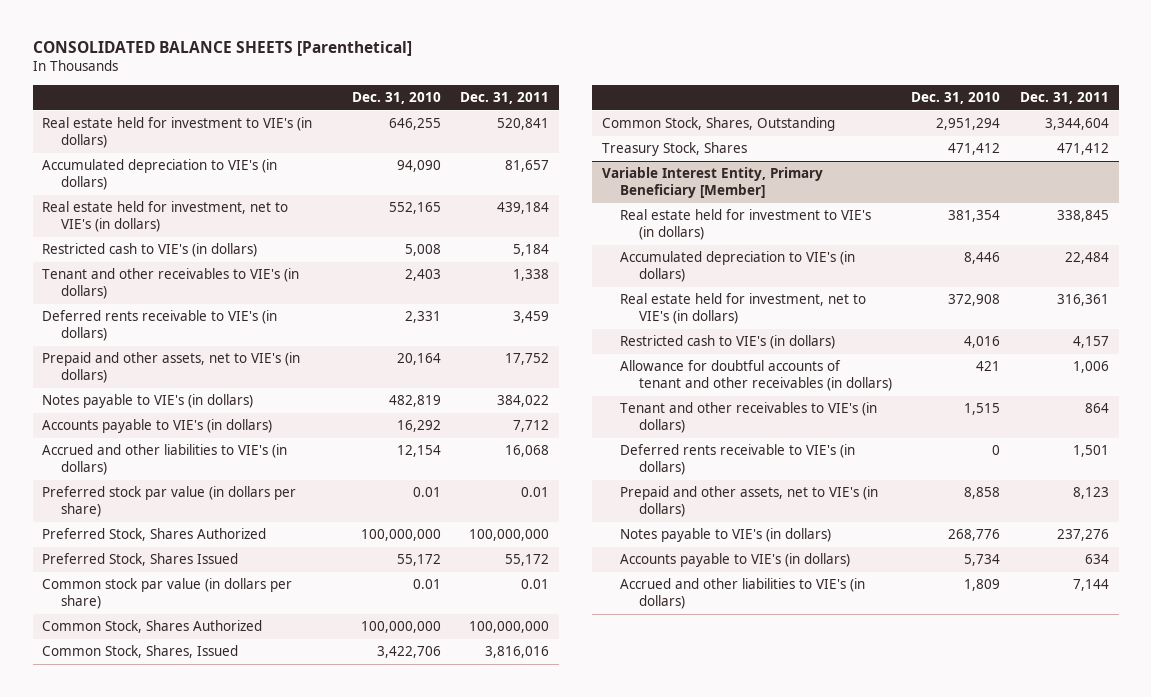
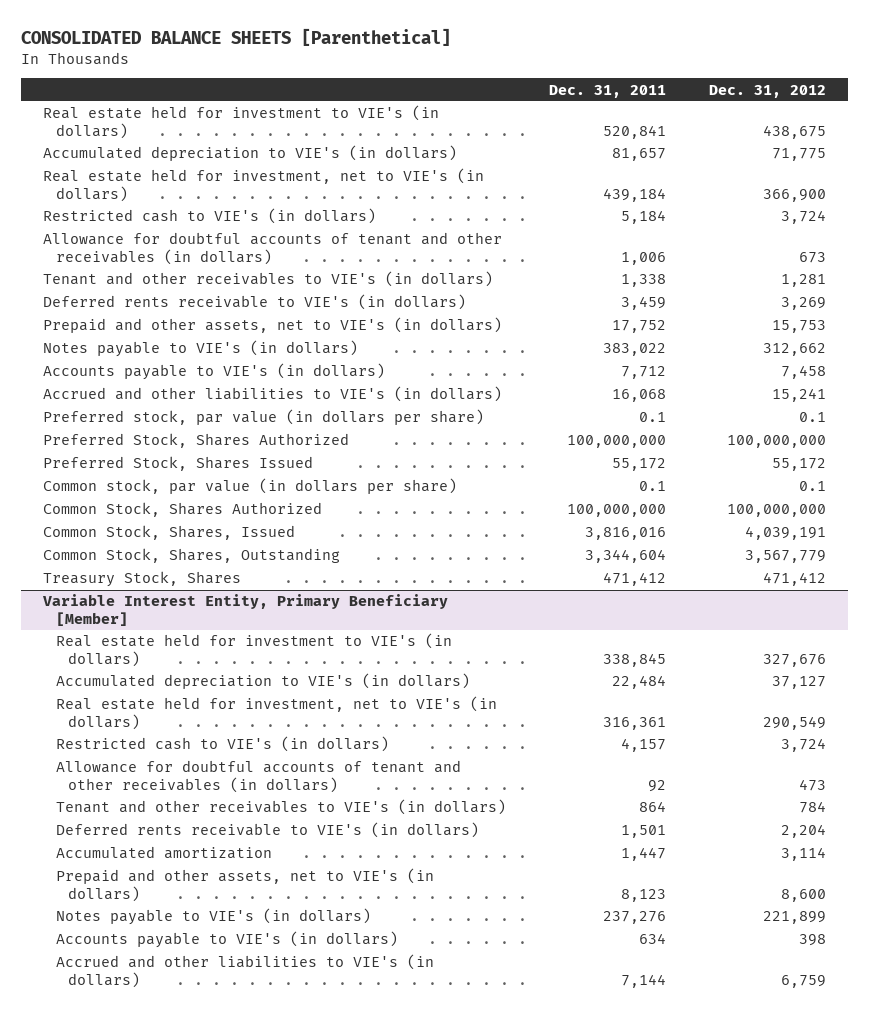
[351,91,441,104] Dec. 31, 2010 -> none
none -> [709,84,827,98] Dec. 31, 2012
none -> [43,232,503,265] Allowance for doubtful accounts of tenant and other receivables (in dollars)
[497,395,550,408] 384,022 -> [603,343,667,357] 383,022
[42,486,297,518] Preferred stock par value (in dollars per share) -> [43,409,485,426] Preferred stock, par value (in dollars per share)
[521,487,550,498] 0.01 -> [639,412,667,423] 0.1
[42,578,293,610] Common stock par value (in dollars per share) -> [43,478,458,495] Common stock, par value (in dollars per share)
[521,579,550,590] 0.01 -> [639,481,667,492] 0.1
[1072,361,1109,374] 1,006 -> [648,779,667,792] 92
none -> [55,846,272,860] Accumulated amortization

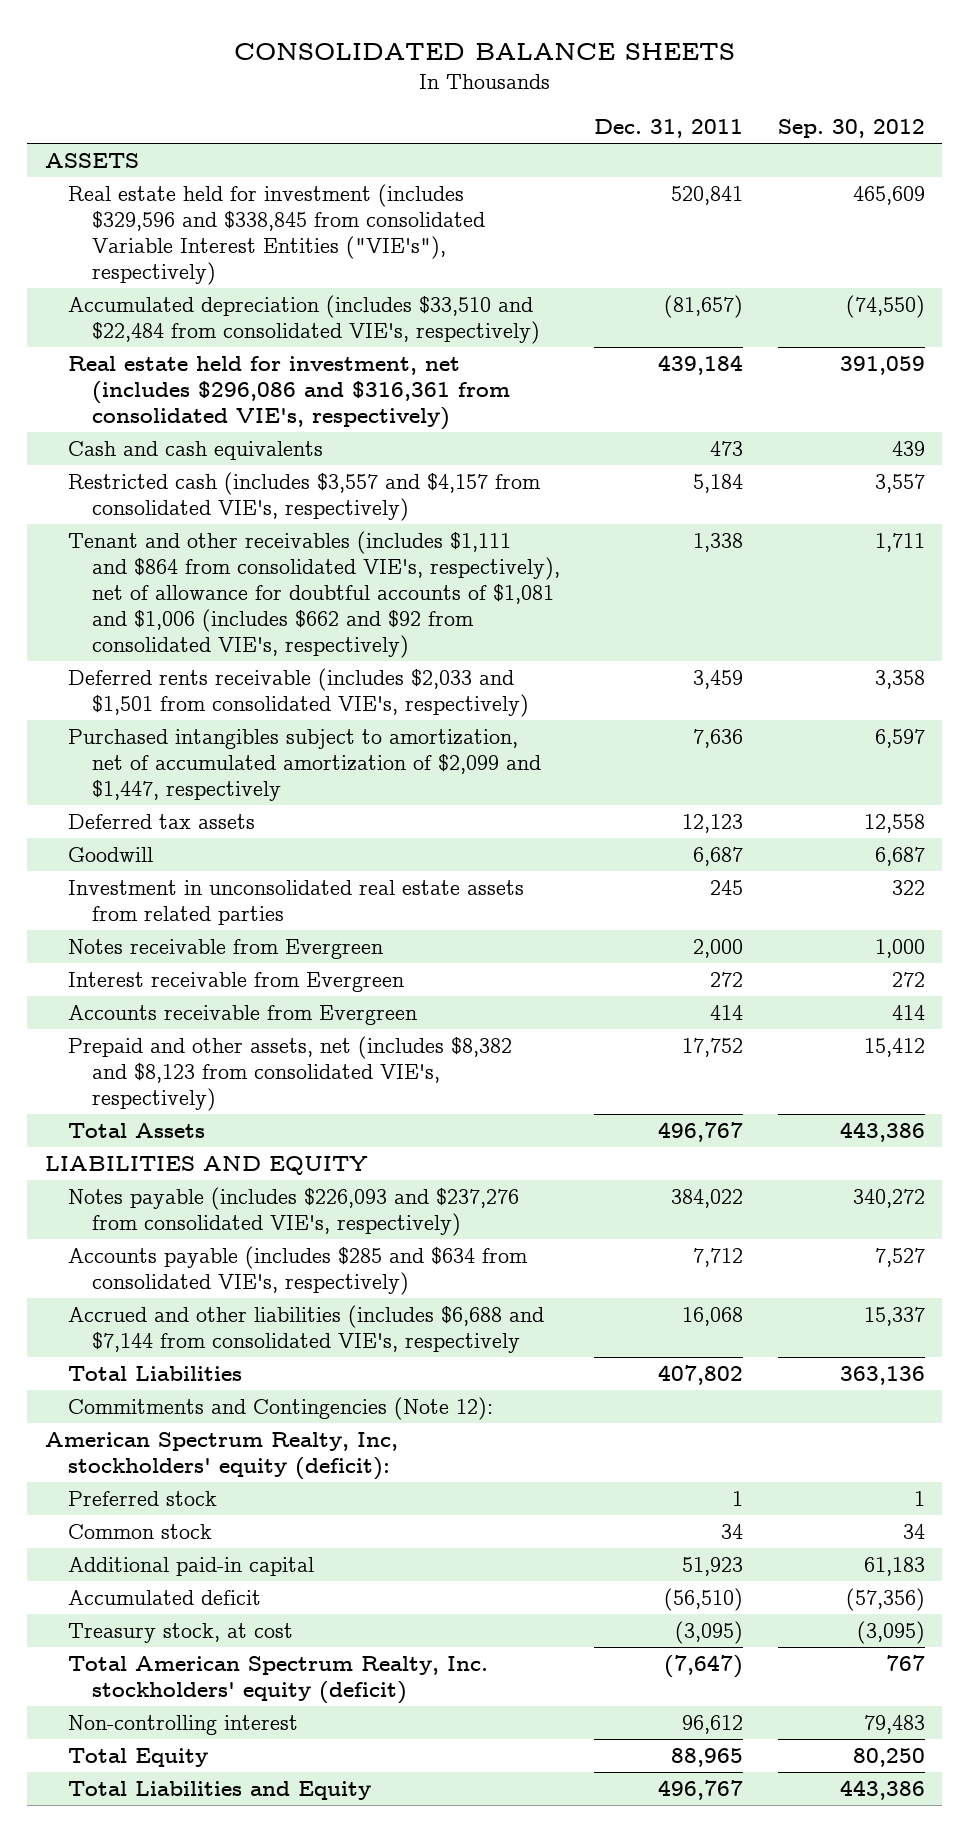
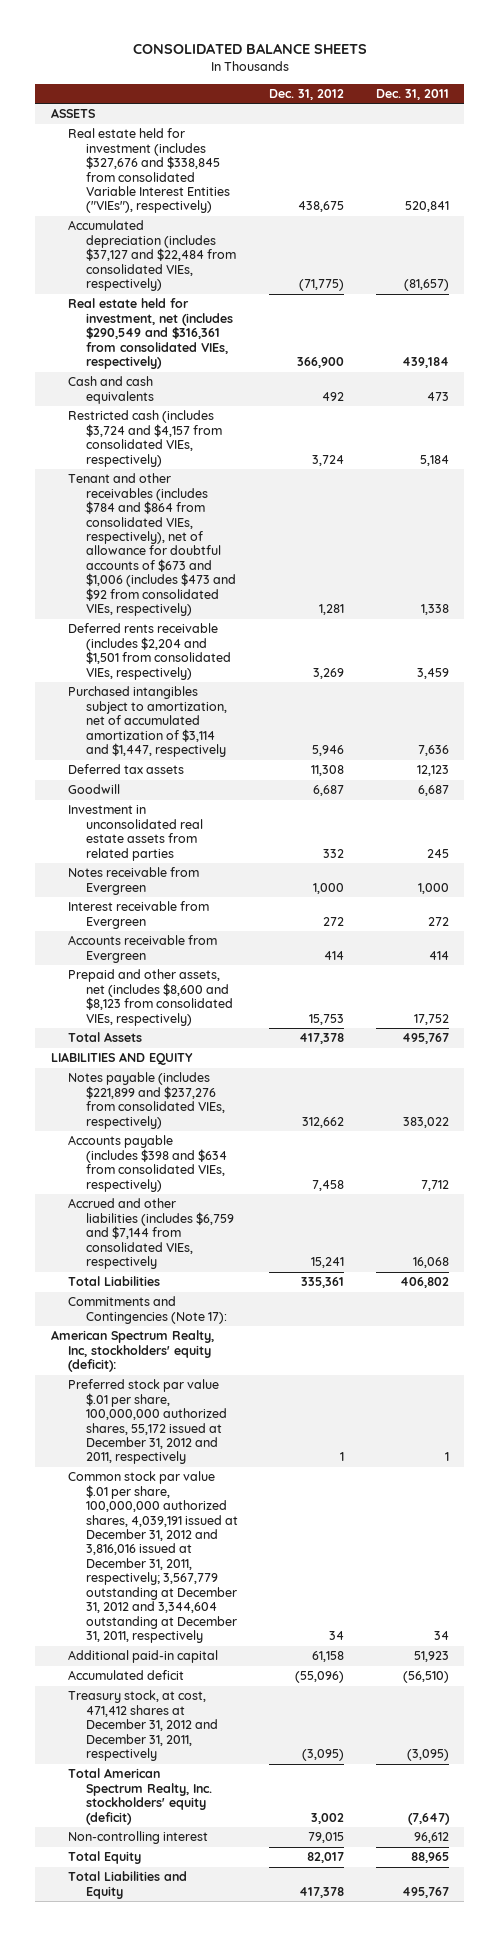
[777,119,925,139] Sep. 30, 2012 -> none
none -> [269,88,345,100] Dec. 31, 2012
[68,183,485,286] Real estate held for investment (includes $329,596 and $338,845 from consolidated Variable Interest Entities ("VIE's"), respectively) -> [68,128,230,214] Real estate held for investment (includes $327,676 and $338,845 from consolidated Variable Interest Entities ("VIEs"), respectively)
[68,294,540,344] Accumulated depreciation (includes $33,510 and $22,484 from consolidated VIE's, respectively) -> [68,220,236,292] Accumulated depreciation (includes $37,127 and $22,484 from consolidated VIEs, respectively)
[68,355,510,430] Real estate held for investment, net (includes $296,086 and $316,361 from consolidated VIE's, respectively) -> [68,298,233,370] Real estate held for investment, net (includes $290,549 and $316,361 from consolidated VIEs, respectively)
[68,471,542,521] Restricted cash (includes $3,557 and $4,157 from consolidated VIE's, respectively) -> [68,410,222,467] Restricted cash (includes $3,724 and $4,157 from consolidated VIEs, respectively)
[68,530,560,659] Tenant and other receivables (includes $1,111 and $864 from consolidated VIE's, respectively), net of allowance for doubtful accounts of $1,081 and $1,006 (includes $662 and $92 from consolidated VIE's, respectively) -> [68,473,236,617] Tenant and other receivables (includes $784 and $864 from consolidated VIEs, respectively), net of allowance for doubtful accounts of $673 and $1,006 (includes $473 and $92 from consolidated VIEs, respectively)
[68,667,529,717] Deferred rents receivable (includes $2,033 and $1,501 from consolidated VIE's, respectively) -> [68,623,231,680] Deferred rents receivable (includes $2,204 and $1,501 from consolidated VIEs, respectively)
[68,728,541,801] Purchased intangibles subject to amortization, net of accumulated amortization of $2,099 and $1,447, respectively -> [68,686,227,758] Purchased intangibles subject to amortization, net of accumulated amortization of $3,114 and $1,447, respectively
[693,938,744,958] 2,000 -> [417,882,449,894] 1,000
[68,1035,513,1111] Prepaid and other assets, net (includes $8,382 and $8,123 from consolidated VIE's, respectively) -> [68,969,233,1026] Prepaid and other assets, net (includes $8,600 and $8,123 from consolidated VIEs, respectively)
[658,1121,744,1142] 496,767 -> [401,1033,449,1045] 495,767
[68,1186,520,1236] Notes payable (includes $226,093 and $237,276 from consolidated VIE's, respectively) -> [68,1072,225,1129] Notes payable (includes $221,899 and $237,276 from consolidated VIEs, respectively)
[671,1188,744,1208] 384,022 -> [402,1116,449,1128] 383,022
[68,1245,529,1295] Accounts payable (includes $285 and $634 from consolidated VIE's, respectively) -> [68,1135,227,1192] Accounts payable (includes $398 and $634 from consolidated VIEs, respectively)
[68,1304,545,1353] Accrued and other liabilities (includes $6,688 and $7,144 from consolidated VIE's, respectively -> [68,1198,234,1270] Accrued and other liabilities (includes $6,759 and $7,144 from consolidated VIEs, respectively
[658,1364,744,1385] 407,802 -> [399,1277,449,1289] 406,802
[68,1396,494,1420] Commitments and Contingencies (Note 12): -> [68,1296,227,1324] Commitments and Contingencies (Note 17):
[68,1490,218,1506] Preferred stock -> [68,1379,227,1465] Preferred stock par value $.01 per share, 100,000,000 authorized shares, 55,172 issued at December 31, 2012 and 2011, respectively
[68,1523,213,1539] Common stock -> [68,1471,238,1644] Common stock par value $.01 per share, 100,000,000 authorized shares, 4,039,191 issued at December 31, 2012 and 3,816,016 issued at December 31, 2011, respectively; 3,567,779 outstanding at December 31, 2012 and 3,344,604 outstanding at December 31, 2011, respectively
[68,1622,294,1643] Treasury stock, at cost -> [68,1690,218,1762] Treasury stock, at cost, 471,412 shares at December 31, 2012 and December 31, 2011, respectively
[658,1779,744,1800] 496,767 -> [401,1886,449,1898] 495,767

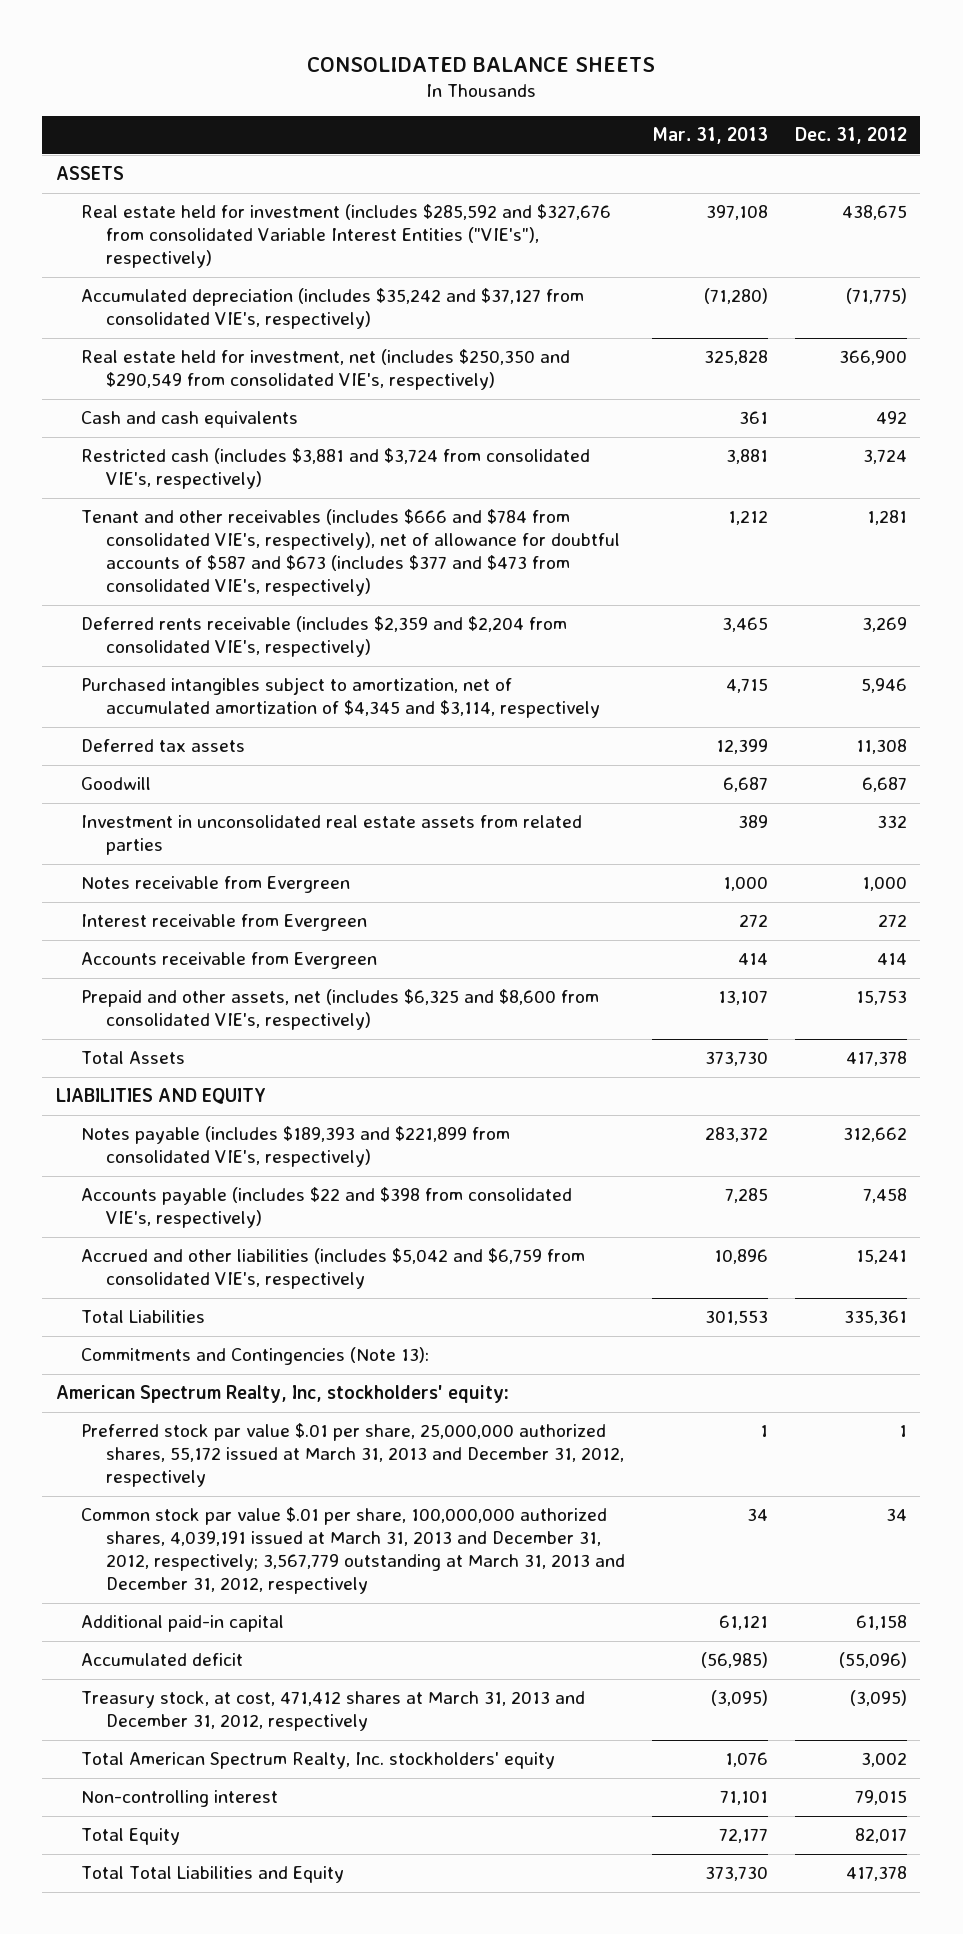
[375,88,449,100] Dec. 31, 2011 -> none
none -> [652,127,769,145] Mar. 31, 2013
[68,128,230,214] Real estate held for investment (includes $327,676 and $338,845 from consolidated Variable Interest Entities ("VIEs"), respectively) -> [81,204,612,269] Real estate held for investment (includes $285,592 and $327,676 from consolidated Variable Interest Entities ("VIE's"), respectively)
[68,220,236,292] Accumulated depreciation (includes $37,127 and $22,484 from consolidated VIEs, respectively) -> [81,288,585,330] Accumulated depreciation (includes $35,242 and $37,127 from consolidated VIE's, respectively)
[68,298,233,370] Real estate held for investment, net (includes $290,549 and $316,361 from consolidated VIEs, respectively) -> [81,349,571,391] Real estate held for investment, net (includes $250,350 and $290,549 from consolidated VIE's, respectively)
[68,410,222,467] Restricted cash (includes $3,724 and $4,157 from consolidated VIEs, respectively) -> [81,448,591,490] Restricted cash (includes $3,881 and $3,724 from consolidated VIE's, respectively)
[68,473,236,617] Tenant and other receivables (includes $784 and $864 from consolidated VIEs, respectively), net of allowance for doubtful accounts of $673 and $1,006 (includes $473 and $92 from consolidated VIEs, respectively) -> [81,509,621,597] Tenant and other receivables (includes $666 and $784 from consolidated VIE's, respectively), net of allowance for doubtful accounts of $587 and $673 (includes $377 and $473 from consolidated VIE's, respectively)
[68,623,231,680] Deferred rents receivable (includes $2,204 and $1,501 from consolidated VIEs, respectively) -> [81,616,568,658] Deferred rents receivable (includes $2,359 and $2,204 from consolidated VIE's, respectively)
[68,686,227,758] Purchased intangibles subject to amortization, net of accumulated amortization of $3,114 and $1,447, respectively -> [81,677,601,719] Purchased intangibles subject to amortization, net of accumulated amortization of $4,345 and $3,114, respectively
[68,969,233,1026] Prepaid and other assets, net (includes $8,600 and $8,123 from consolidated VIEs, respectively) -> [81,989,600,1031] Prepaid and other assets, net (includes $6,325 and $8,600 from consolidated VIE's, respectively)
[68,1072,225,1129] Notes payable (includes $221,899 and $237,276 from consolidated VIEs, respectively) -> [81,1126,511,1168] Notes payable (includes $189,393 and $221,899 from consolidated VIE's, respectively)
[68,1135,227,1192] Accounts payable (includes $398 and $634 from consolidated VIEs, respectively) -> [81,1187,573,1229] Accounts payable (includes $22 and $398 from consolidated VIE's, respectively)
[68,1198,234,1270] Accrued and other liabilities (includes $6,759 and $7,144 from consolidated VIEs, respectively -> [81,1248,586,1290] Accrued and other liabilities (includes $5,042 and $6,759 from consolidated VIE's, respectively
[68,1296,227,1324] Commitments and Contingencies (Note 17): -> [81,1347,430,1366] Commitments and Contingencies (Note 13):
[50,1330,214,1373] American Spectrum Realty, Inc, stockholders' equity (deficit): -> [55,1385,509,1404] American Spectrum Realty, Inc, stockholders' equity:
[68,1379,227,1465] Preferred stock par value $.01 per share, 100,000,000 authorized shares, 55,172 issued at December 31, 2012 and 2011, respectively -> [81,1423,625,1488] Preferred stock par value $.01 per share, 25,000,000 authorized shares, 55,172 issued at March 31, 2013 and December 31, 2012, respectively
[68,1471,238,1644] Common stock par value $.01 per share, 100,000,000 authorized shares, 4,039,191 issued at December 31, 2012 and 3,816,016 issued at December 31, 2011, respectively; 3,567,779 outstanding at December 31, 2012 and 3,344,604 outstanding at December 31, 2011, respectively -> [81,1507,626,1595] Common stock par value $.01 per share, 100,000,000 authorized shares, 4,039,191 issued at March 31, 2013 and December 31, 2012, respectively; 3,567,779 outstanding at March 31, 2013 and December 31, 2012, respectively
[68,1690,218,1762] Treasury stock, at cost, 471,412 shares at December 31, 2012 and December 31, 2011, respectively -> [81,1691,586,1732] Treasury stock, at cost, 471,412 shares at March 31, 2013 and December 31, 2012, respectively
[68,1768,212,1825] Total American Spectrum Realty, Inc. stockholders' equity (deficit) -> [81,1752,556,1770] Total American Spectrum Realty, Inc. stockholders' equity
[68,1871,188,1899] Total Liabilities and Equity -> [81,1866,345,1884] Total Total Liabilities and Equity

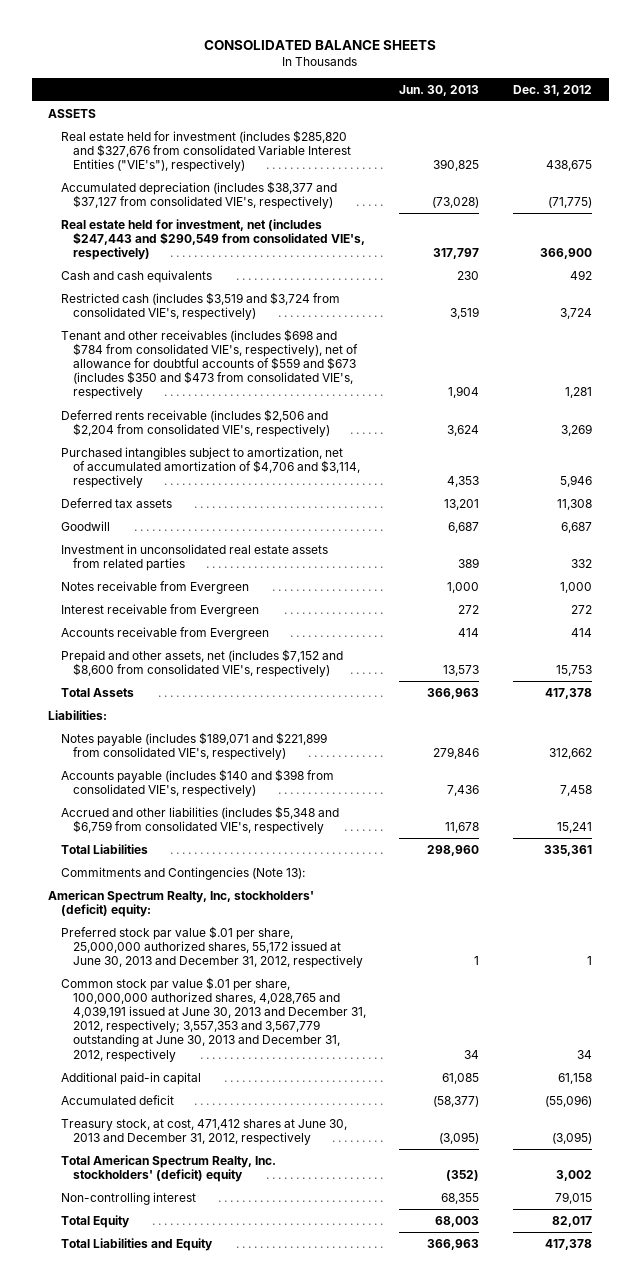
[652,127,769,145] Mar. 31, 2013 -> none
none -> [399,84,480,96] Jun. 30, 2013
[81,204,612,269] Real estate held for investment (includes $285,592 and $327,676 from consolidated Variable Interest Entities ("VIE's"), respectively) -> [60,129,352,173] Real estate held for investment (includes $285,820 and $327,676 from consolidated Variable Interest Entities ("VIE's"), respectively)
[81,288,585,330] Accumulated depreciation (includes $35,242 and $37,127 from consolidated VIE's, respectively) -> [60,180,337,209] Accumulated depreciation (includes $38,377 and $37,127 from consolidated VIE's, respectively)
[81,349,571,391] Real estate held for investment, net (includes $250,350 and $290,549 from consolidated VIE's, respectively) -> [60,218,366,261] Real estate held for investment, net (includes $247,443 and $290,549 from consolidated VIE's, respectively)
[81,448,591,490] Restricted cash (includes $3,881 and $3,724 from consolidated VIE's, respectively) -> [60,291,340,320] Restricted cash (includes $3,519 and $3,724 from consolidated VIE's, respectively)
[81,509,621,597] Tenant and other receivables (includes $666 and $784 from consolidated VIE's, respectively), net of allowance for doubtful accounts of $587 and $673 (includes $377 and $473 from consolidated VIE's, respectively) -> [60,328,359,400] Tenant and other receivables (includes $698 and $784 from consolidated VIE's, respectively), net of allowance for doubtful accounts of $559 and $673 (includes $350 and $473 from consolidated VIE's, respectively
[81,616,568,658] Deferred rents receivable (includes $2,359 and $2,204 from consolidated VIE's, respectively) -> [60,408,331,437] Deferred rents receivable (includes $2,506 and $2,204 from consolidated VIE's, respectively)
[81,677,601,719] Purchased intangibles subject to amortization, net of accumulated amortization of $4,345 and $3,114, respectively -> [60,446,361,489] Purchased intangibles subject to amortization, net of accumulated amortization of $4,706 and $3,114, respectively
[81,989,600,1031] Prepaid and other assets, net (includes $6,325 and $8,600 from consolidated VIE's, respectively) -> [60,648,343,677] Prepaid and other assets, net (includes $7,152 and $8,600 from consolidated VIE's, respectively)
[55,1088,266,1105] LIABILITIES AND EQUITY -> none
none -> [48,709,108,720] Liabilities:
[81,1126,511,1168] Notes payable (includes $189,393 and $221,899 from consolidated VIE's, respectively) -> [60,731,327,760] Notes payable (includes $189,071 and $221,899 from consolidated VIE's, respectively)
[81,1187,573,1229] Accounts payable (includes $22 and $398 from consolidated VIE's, respectively) -> [60,768,334,797] Accounts payable (includes $140 and $398 from consolidated VIE's, respectively)
[81,1248,586,1290] Accrued and other liabilities (includes $5,042 and $6,759 from consolidated VIE's, respectively -> [60,805,339,834] Accrued and other liabilities (includes $5,348 and $6,759 from consolidated VIE's, respectively
[55,1385,509,1404] American Spectrum Realty, Inc, stockholders' equity: -> [48,889,315,917] American Spectrum Realty, Inc, stockholders' (deficit) equity:
[81,1423,625,1488] Preferred stock par value $.01 per share, 25,000,000 authorized shares, 55,172 issued at March 31, 2013 and December 31, 2012, respectively -> [60,925,364,969] Preferred stock par value $.01 per share, 25,000,000 authorized shares, 55,172 issued at June 30, 2013 and December 31, 2012, respectively
[81,1507,626,1595] Common stock par value $.01 per share, 100,000,000 authorized shares, 4,039,191 issued at March 31, 2013 and December 31, 2012, respectively; 3,567,779 outstanding at March 31, 2013 and December 31, 2012, respectively -> [60,976,367,1062] Common stock par value $.01 per share, 100,000,000 authorized shares, 4,028,765 and 4,039,191 issued at June 30, 2013 and December 31, 2012, respectively; 3,557,353 and 3,567,779 outstanding at June 30, 2013 and December 31, 2012, respectively
[81,1691,586,1732] Treasury stock, at cost, 471,412 shares at March 31, 2013 and December 31, 2012, respectively -> [60,1118,347,1145] Treasury stock, at cost, 471,412 shares at June 30, 2013 and December 31, 2012, respectively
[81,1752,556,1770] Total American Spectrum Realty, Inc. stockholders' equity -> [60,1154,276,1182] Total American Spectrum Realty, Inc. stockholders' (deficit) equity
[81,1866,345,1884] Total Total Liabilities and Equity -> [60,1237,213,1251] Total Liabilities and Equity

